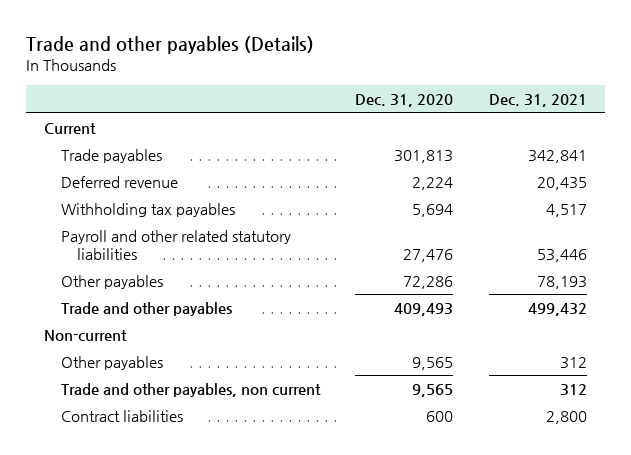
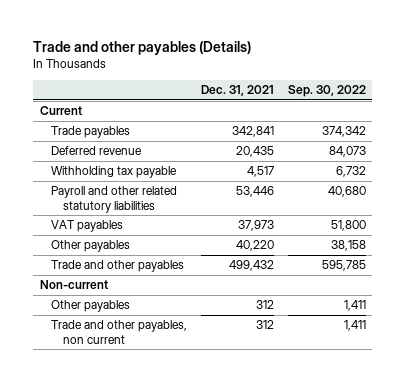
[355,94,454,108] Dec. 31, 2020 -> none
none -> [287,85,366,98] Sep. 30, 2022
[60,202,235,217] Withholding tax payables -> [51,166,178,179] Withholding tax payable
none -> [51,220,124,233] VAT payables
[537,275,588,289] 78,193 -> [235,240,274,252] 40,220
[60,409,183,422] Contract liabilities -> none

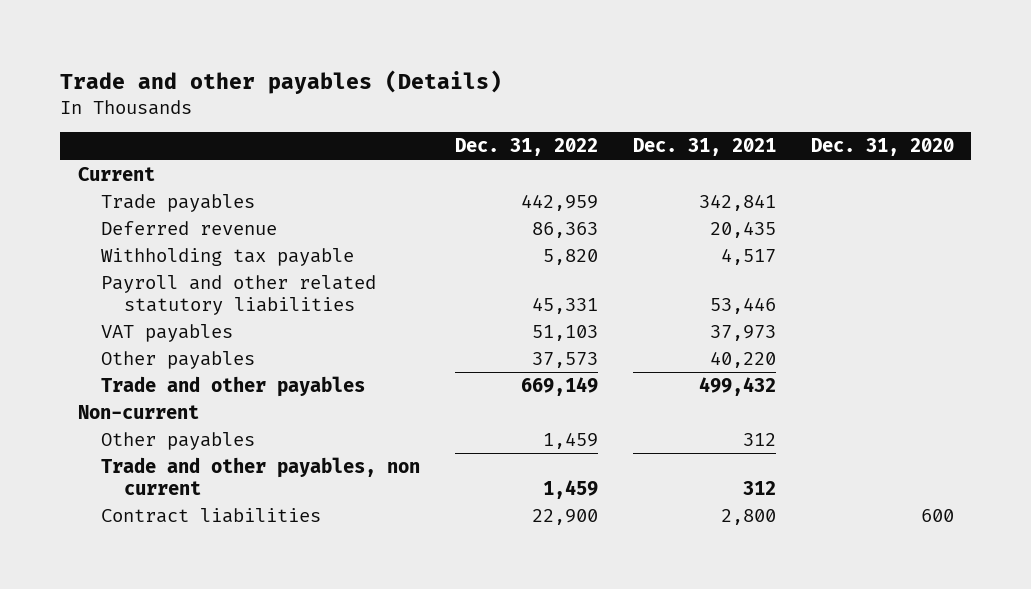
[287,85,366,98] Sep. 30, 2022 -> none
none -> [454,138,598,157] Dec. 31, 2022
none -> [810,138,954,157] Dec. 31, 2020
none -> [100,508,321,524] Contract liabilities

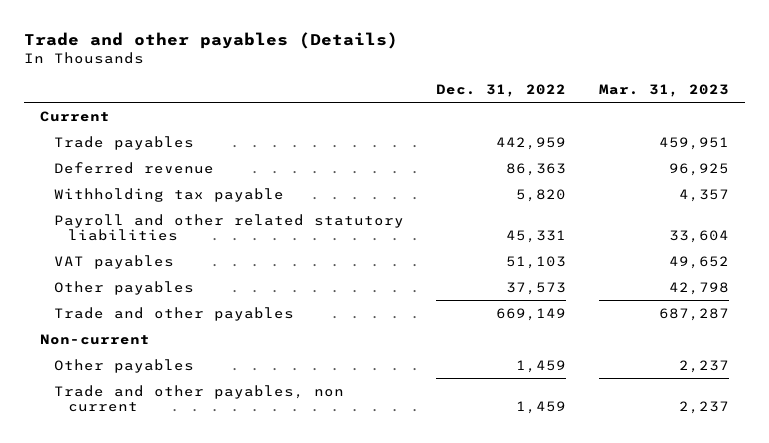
[632,138,776,157] Dec. 31, 2021 -> none
[810,138,954,157] Dec. 31, 2020 -> none
none -> [598,84,729,98] Mar. 31, 2023
[100,508,321,524] Contract liabilities -> none

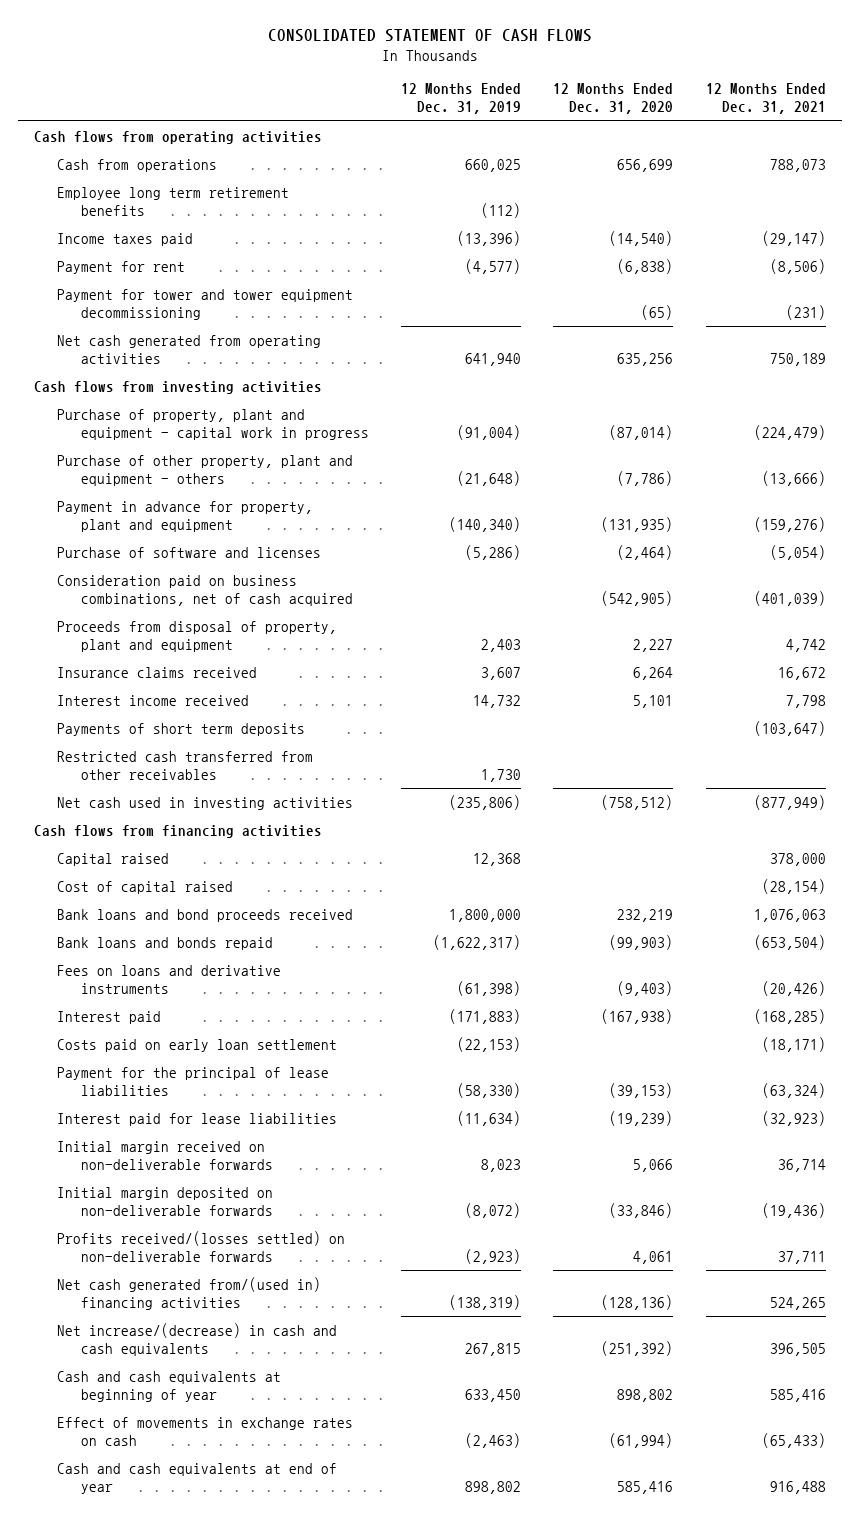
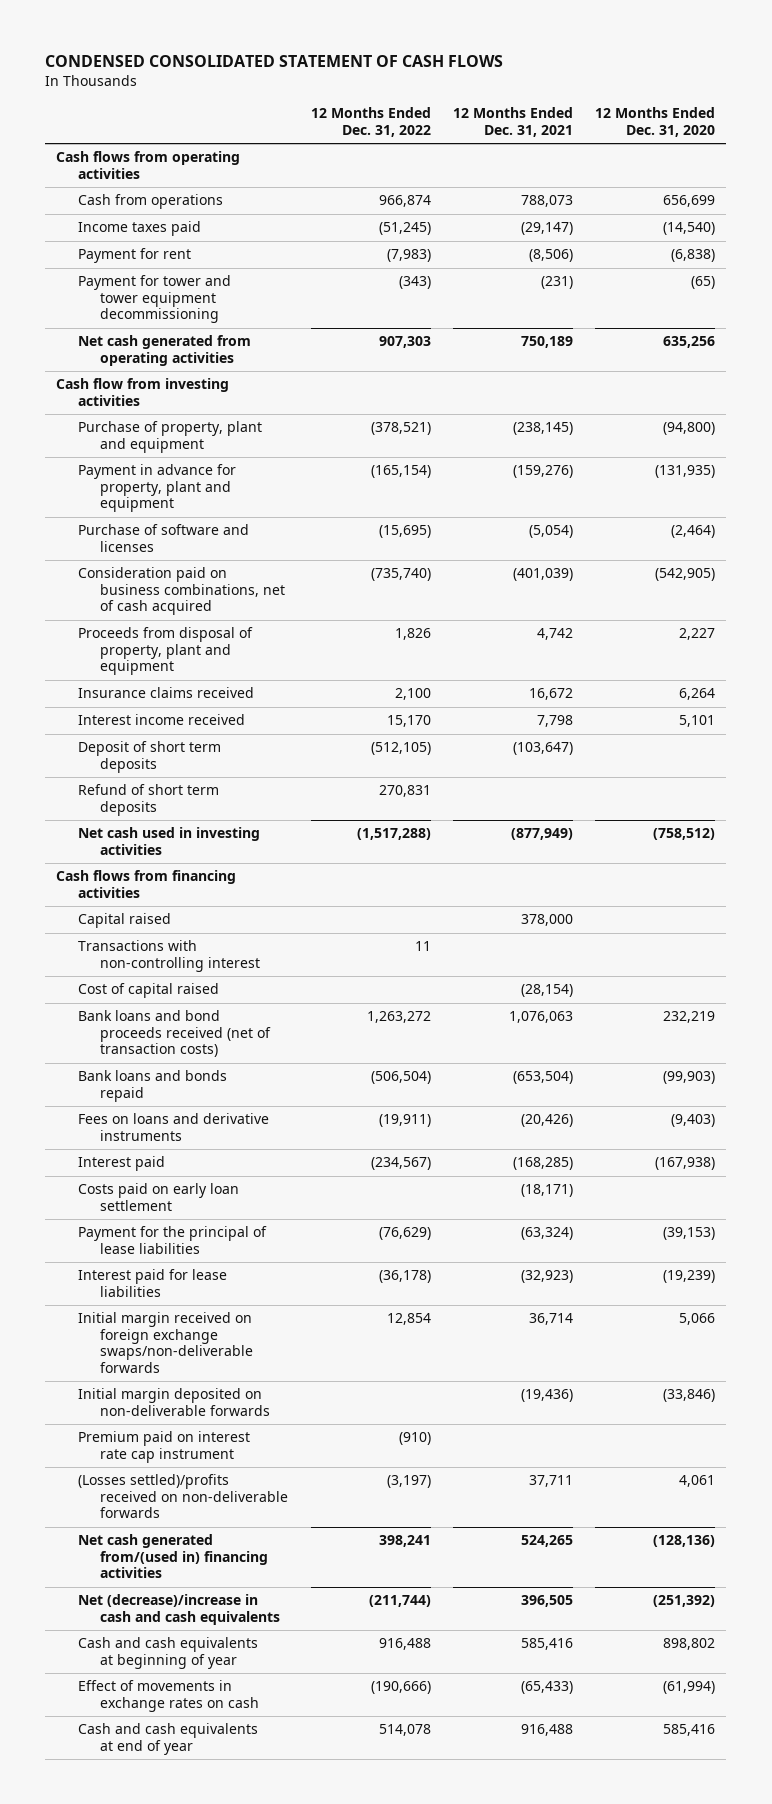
[267,29,592,43] CONSOLIDATED STATEMENT OF CASH FLOWS -> [45,54,504,67] CONDENSED CONSOLIDATED STATEMENT OF CASH FLOWS
[400,83,521,115] 12 Months Ended Dec. 31, 2019 -> none
none -> [310,107,431,137] 12 Months Ended Dec. 31, 2022
[57,186,290,216] Employee long term retirement benefits -> none
[57,408,369,440] Purchase of property, plant and equipment - capital work in progress -> none
[33,380,322,394] Cash flows from investing activities -> [56,378,230,406] Cash flow from investing activities
[57,454,354,486] Purchase of other property, plant and equipment - others -> [78,421,263,453] Purchase of property, plant and equipment
[617,470,674,486] (7,786) -> [663,422,716,436] (94,800)
[761,470,826,486] (13,666) -> [512,422,573,436] (238,145)
[57,750,314,780] Restricted cash transferred from other receivables -> none
[57,722,306,736] Payments of short term deposits -> [78,741,222,773] Deposit of short term deposits
none -> [78,784,220,816] Refund of short term deposits
none -> [78,940,261,972] Transactions with non-controlling interest
[57,908,354,922] Bank loans and bond proceeds received -> [78,1010,272,1058] Bank loans and bond proceeds received (net of transaction costs)
[57,1140,273,1170] Initial margin received on non-deliverable forwards -> [78,1312,254,1373] Initial margin received on foreign exchange swaps/non-deliverable forwards
none -> [78,1431,251,1463] Premium paid on interest rate cap instrument
[57,1230,346,1262] Profits received/(losses settled) on non-deliverable forwards -> [78,1474,289,1519] (Losses settled)/profits received on non-deliverable forwards
[57,1322,338,1356] Net increase/(decrease) in cash and cash equivalents -> [78,1594,281,1625] Net (decrease)/increase in cash and cash equivalents

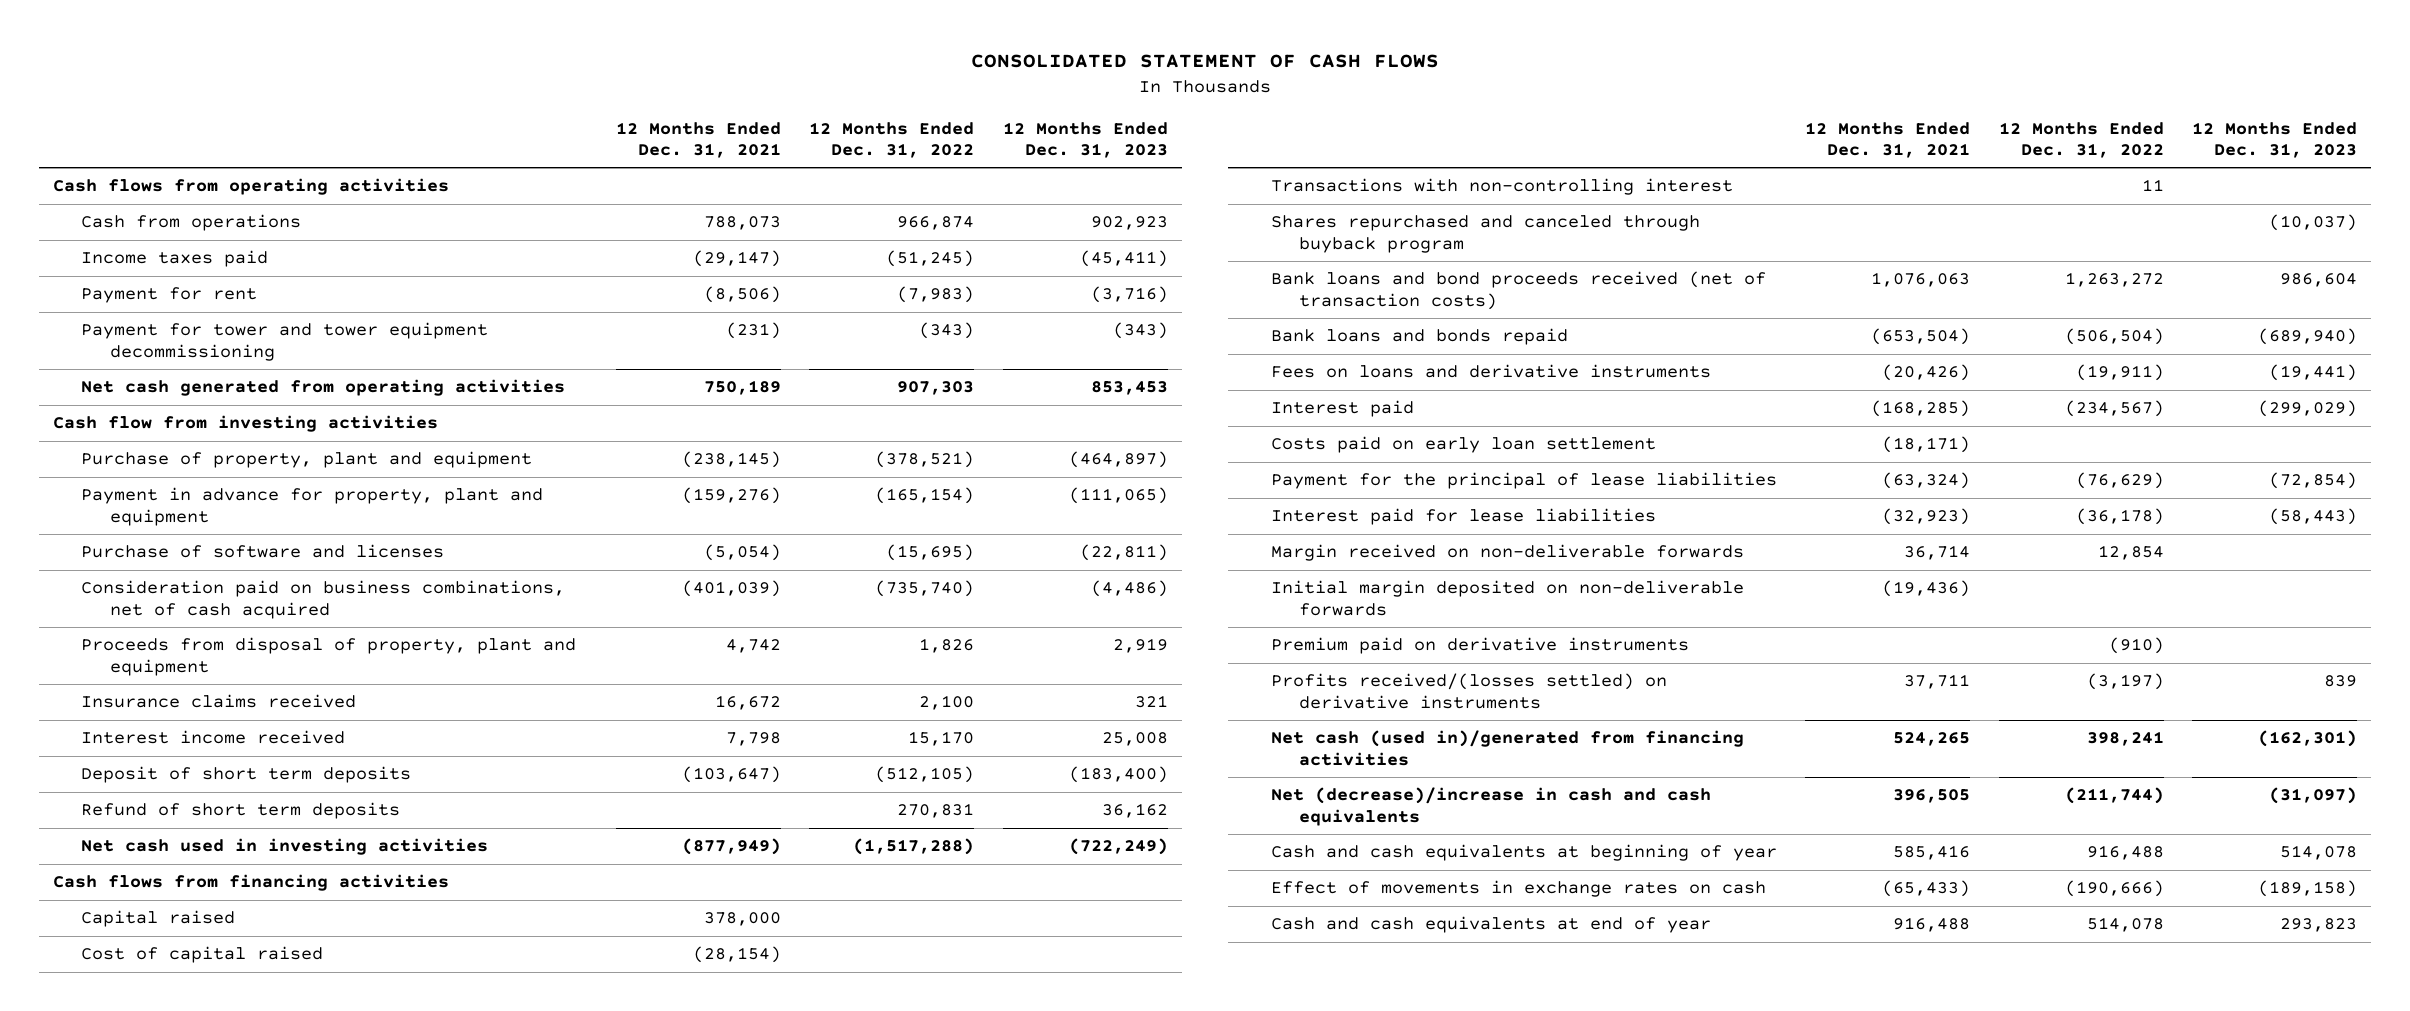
[45,54,504,67] CONDENSED CONSOLIDATED STATEMENT OF CASH FLOWS -> [971,54,1440,69] CONSOLIDATED STATEMENT OF CASH FLOWS
[595,107,716,137] 12 Months Ended Dec. 31, 2020 -> none
none -> [1003,121,1169,158] 12 Months Ended Dec. 31, 2023
[78,940,261,972] Transactions with non-controlling interest -> [1270,178,1733,196] Transactions with non-controlling interest
none -> [1270,215,1700,253] Shares repurchased and canceled through buyback program
[78,1312,254,1373] Initial margin received on foreign exchange swaps/non-deliverable forwards -> [1270,544,1744,562] Margin received on non-deliverable forwards
[78,1431,251,1463] Premium paid on interest rate cap instrument -> [1270,637,1689,655] Premium paid on derivative instruments
[78,1474,289,1519] (Losses settled)/profits received on non-deliverable forwards -> [1270,673,1667,709] Profits received/(losses settled) on derivative instruments
[78,1534,269,1579] Net cash generated from/(used in) financing activities -> [1270,730,1744,766] Net cash (used in)/generated from financing activities

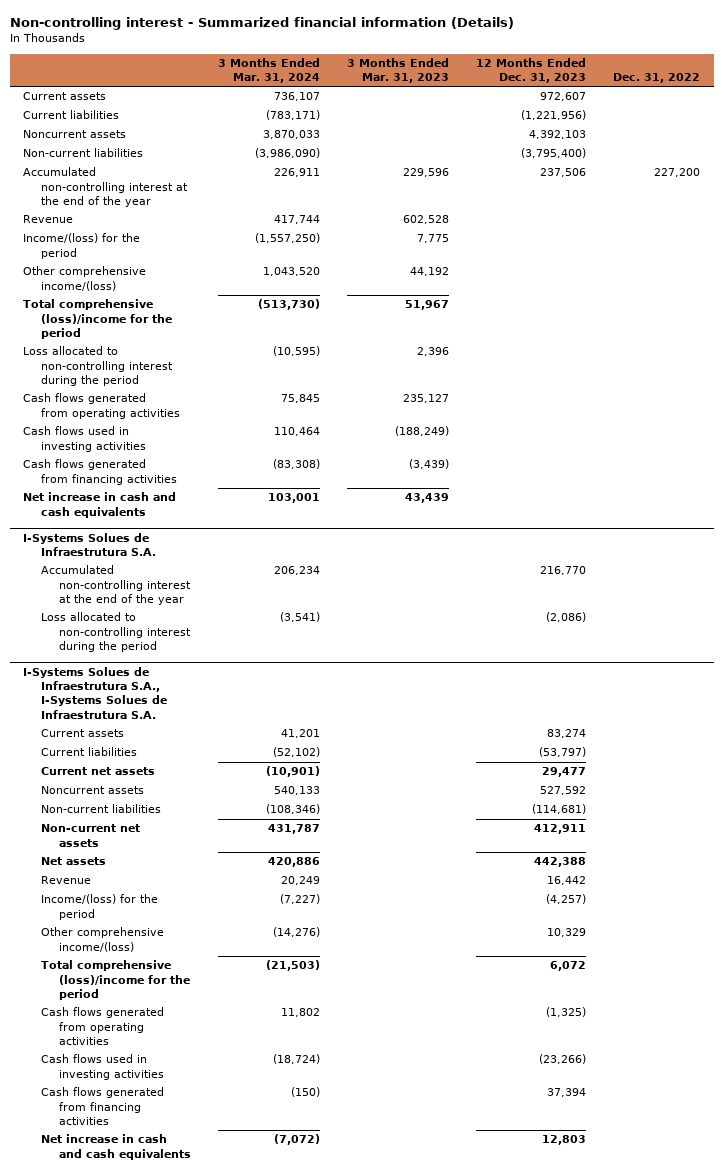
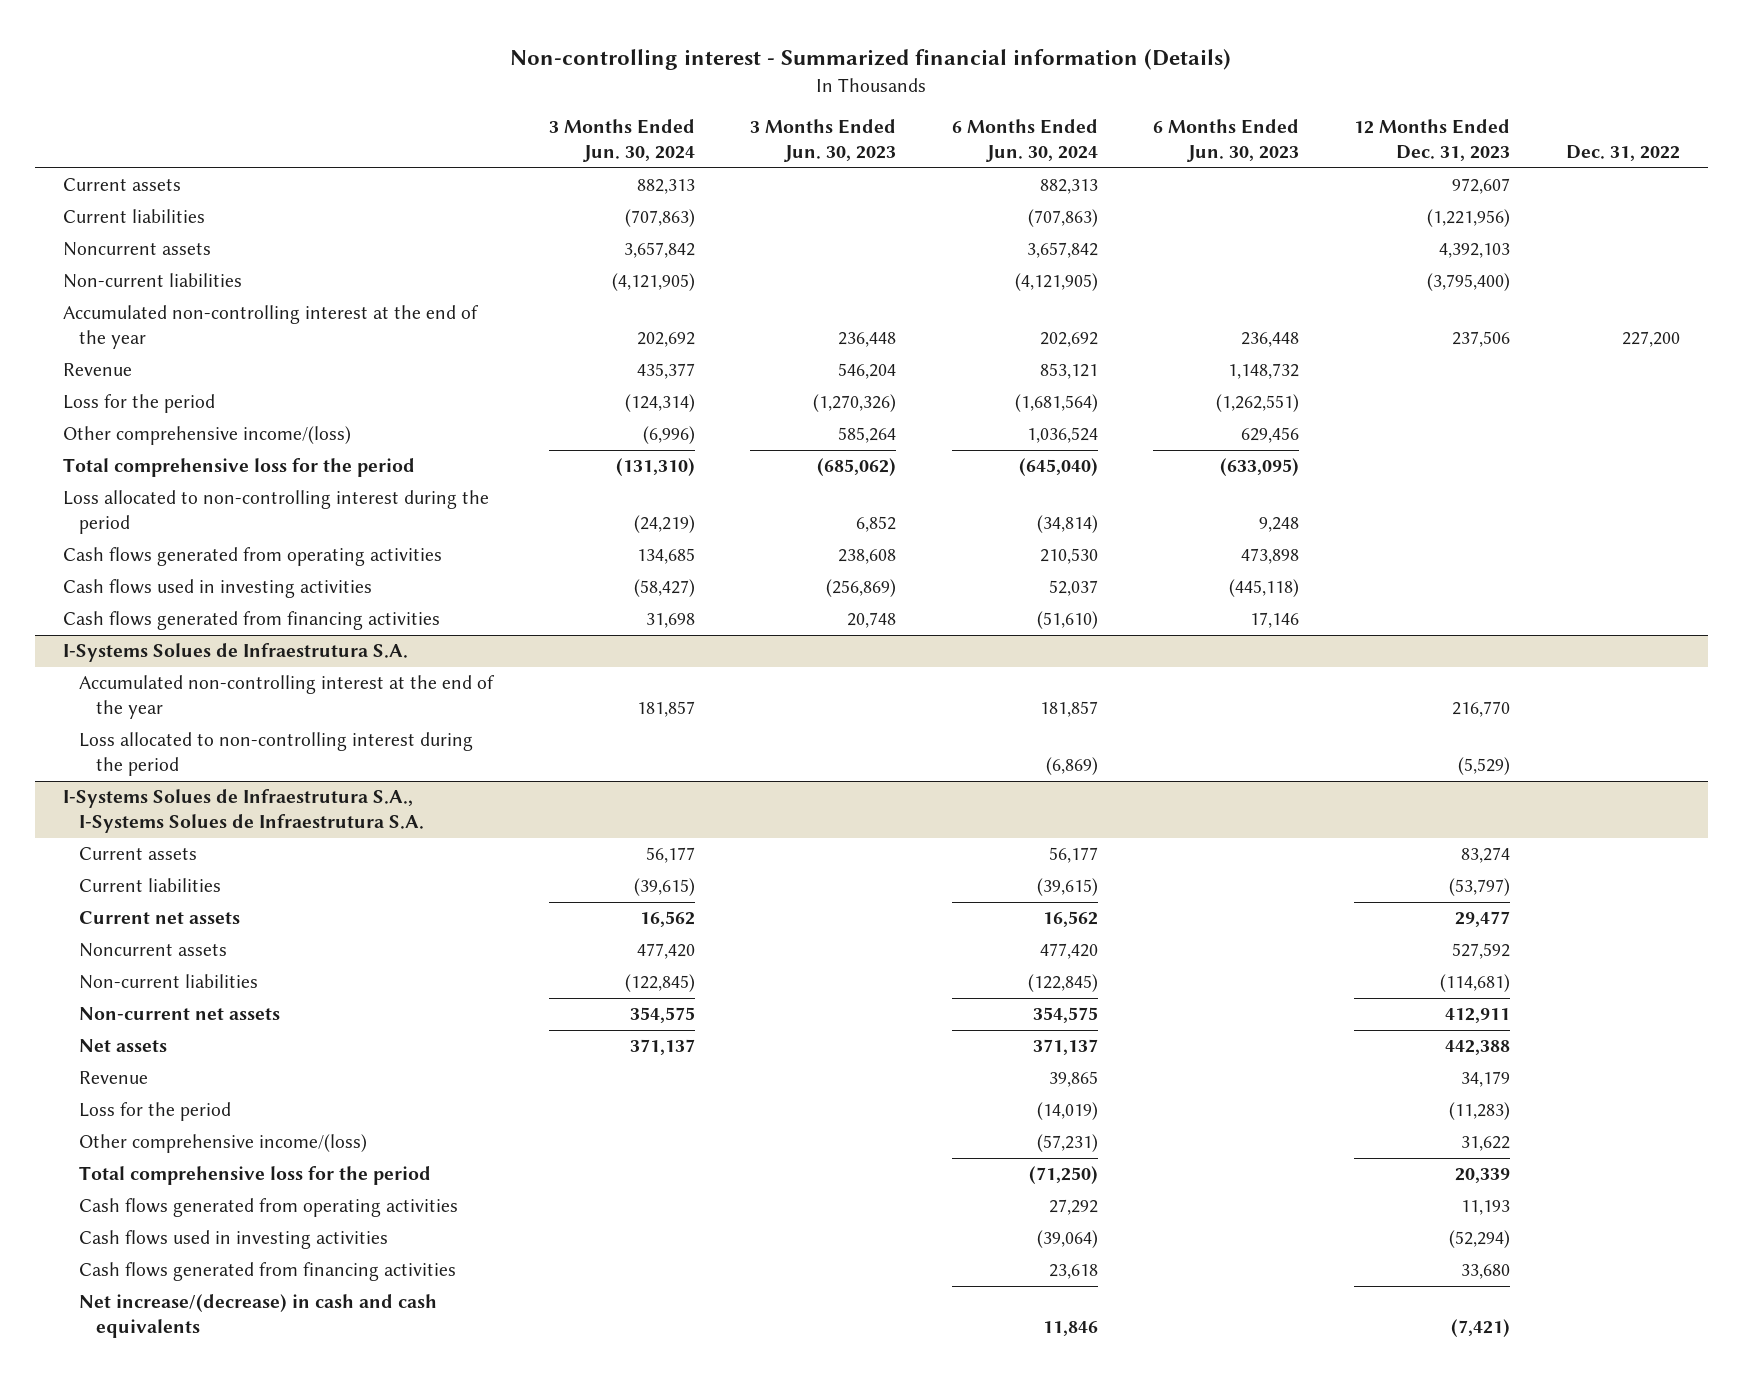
[217,57,320,84] 3 Months Ended Mar. 31, 2024 -> none
[346,57,449,84] 3 Months Ended Mar. 31, 2023 -> none
none -> [548,119,695,163] 3 Months Ended Jun. 30, 2024
none -> [750,119,897,163] 3 Months Ended Jun. 30, 2023
none -> [951,119,1098,163] 6 Months Ended Jun. 30, 2024
none -> [1153,119,1300,163] 6 Months Ended Jun. 30, 2023
[23,233,141,259] Income/(loss) for the period -> [62,394,215,414] Loss for the period
[23,299,173,340] Total comprehensive (loss)/income for the period -> [62,458,415,478] Total comprehensive loss for the period
[23,492,177,518] Net increase in cash and cash equivalents -> none
[546,612,587,623] (2,086) -> [1458,757,1511,776] (5,529)
[547,876,587,886] 16,442 -> [1461,1071,1511,1088] 34,179
[41,894,159,920] Income/(loss) for the period -> [79,1102,232,1122] Loss for the period
[546,894,587,905] (4,257) -> [1449,1102,1511,1121] (11,283)
[547,928,587,938] 10,329 -> [1461,1136,1511,1152] 31,622
[41,960,190,1001] Total comprehensive (loss)/income for the period -> [79,1166,432,1186] Total comprehensive loss for the period
[550,961,587,972] 6,072 -> [1455,1168,1511,1184] 20,339
[546,1007,587,1018] (1,325) -> [1461,1200,1511,1216] 11,193
[539,1054,587,1065] (23,266) -> [1449,1230,1511,1249] (52,294)
[547,1088,587,1098] 37,394 -> [1461,1264,1511,1280] 33,680
[41,1134,191,1160] Net increase in cash and cash equivalents -> [79,1294,438,1339] Net increase/(decrease) in cash and cash equivalents
[542,1135,587,1146] 12,803 -> [1451,1319,1511,1338] (7,421)

